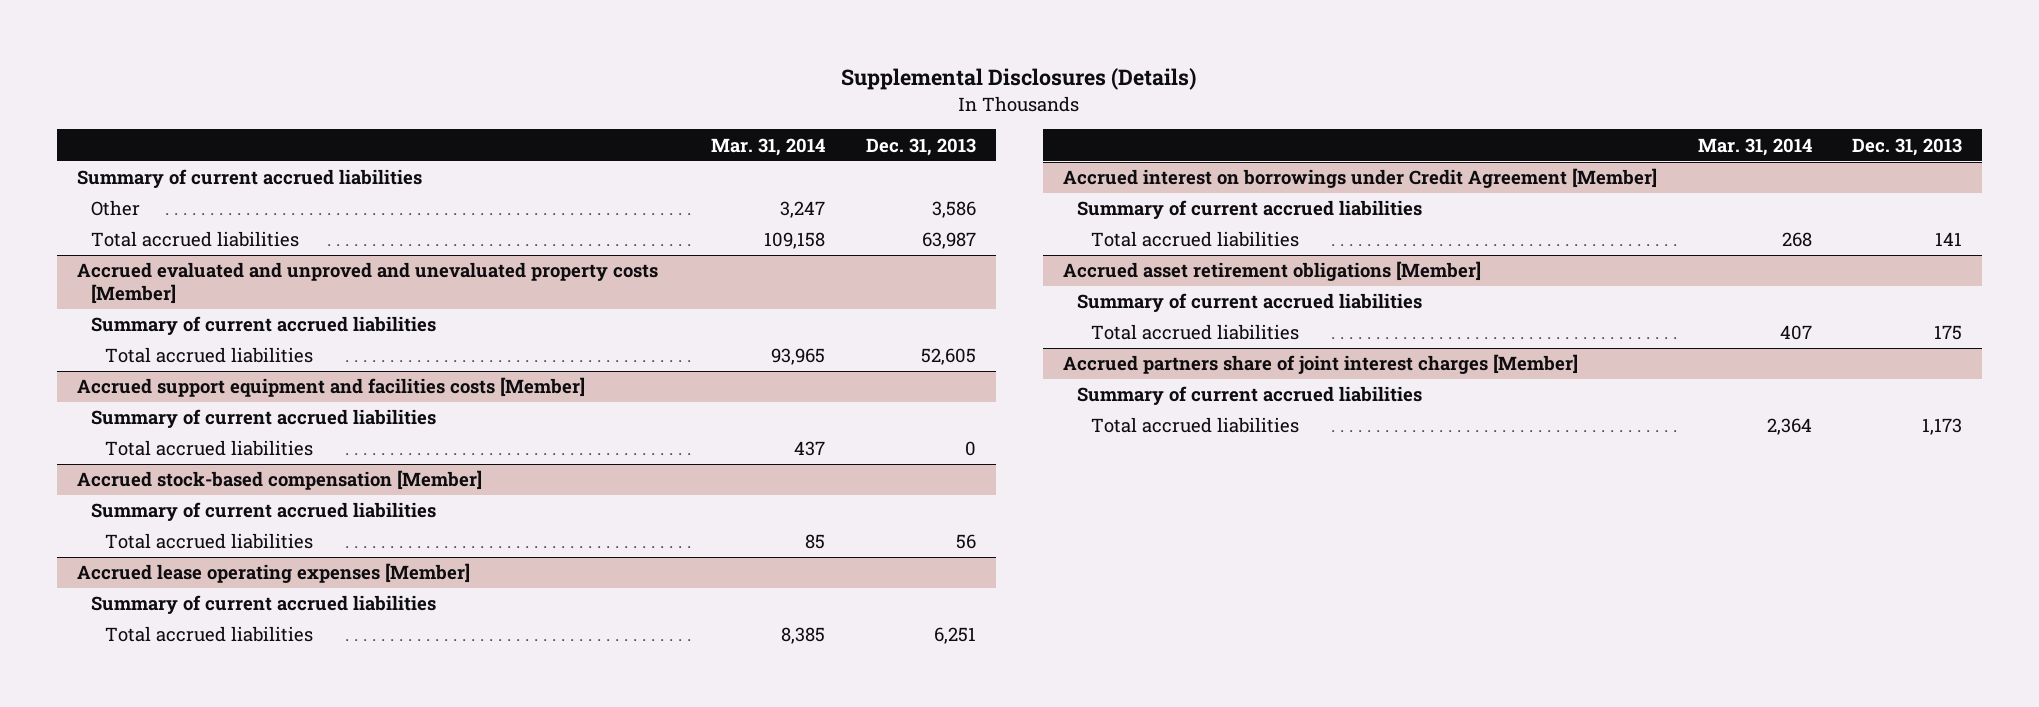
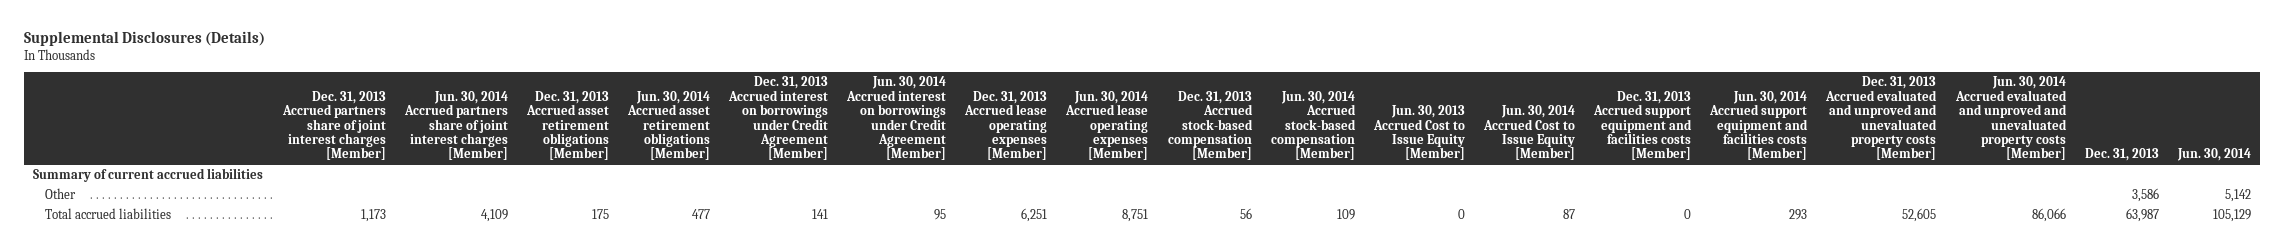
[711,137,826,156] Mar. 31, 2014 -> none
none -> [281,90,386,161] Dec. 31, 2013 Accrued partners share of joint interest charges [Member]
none -> [403,90,508,161] Jun. 30, 2014 Accrued partners share of joint interest charges [Member]
none -> [525,90,609,161] Dec. 31, 2013 Accrued asset retirement obligations [Member]
none -> [626,90,710,161] Jun. 30, 2014 Accrued asset retirement obligations [Member]
none -> [728,76,829,161] Dec. 31, 2013 Accrued interest on borrowings under Credit Agreement [Member]
none -> [846,76,947,161] Jun. 30, 2014 Accrued interest on borrowings under Credit Agreement [Member]
none -> [964,90,1048,161] Dec. 31, 2013 Accrued lease operating expenses [Member]
none -> [1065,90,1149,161] Jun. 30, 2014 Accrued lease operating expenses [Member]
none -> [1167,90,1253,161] Dec. 31, 2013 Accrued stock-based compensation [Member]
none -> [1270,90,1356,161] Jun. 30, 2014 Accrued stock-based compensation [Member]
none -> [1372,105,1465,161] Jun. 30, 2013 Accrued Cost to Issue Equity [Member]
none -> [1483,105,1576,161] Jun. 30, 2014 Accrued Cost to Issue Equity [Member]
none -> [1593,90,1693,161] Dec. 31, 2013 Accrued support equipment and facilities costs [Member]
none -> [1709,90,1809,161] Jun. 30, 2014 Accrued support equipment and facilities costs [Member]
none -> [1825,76,1938,161] Dec. 31, 2013 Accrued evaluated and unproved and unevaluated property costs [Member]
none -> [1954,76,2067,161] Jun. 30, 2014 Accrued evaluated and unproved and unevaluated property costs [Member]
none -> [2176,148,2251,162] Jun. 30, 2014
[76,262,658,304] Accrued evaluated and unproved and unevaluated property costs [Member] -> none
[90,316,436,336] Summary of current accrued liabilities -> none
[104,347,313,364] Total accrued liabilities -> none
[76,377,585,398] Accrued support equipment and facilities costs [Member] -> none
[90,409,436,429] Summary of current accrued liabilities -> none
[104,440,313,457] Total accrued liabilities -> none
[76,470,482,491] Accrued stock-based compensation [Member] -> none
[90,502,436,522] Summary of current accrued liabilities -> none
[104,533,313,550] Total accrued liabilities -> none
[76,563,470,584] Accrued lease operating expenses [Member] -> none
[90,595,436,615] Summary of current accrued liabilities -> none
[104,626,313,643] Total accrued liabilities -> none
[1063,168,1658,189] Accrued interest on borrowings under Credit Agreement [Member] -> none
[1076,200,1422,220] Summary of current accrued liabilities -> none
[1090,231,1299,248] Total accrued liabilities -> none
[1063,261,1482,282] Accrued asset retirement obligations [Member] -> none
[1076,293,1422,313] Summary of current accrued liabilities -> none
[1090,324,1299,341] Total accrued liabilities -> none
[1063,354,1579,375] Accrued partners share of joint interest charges [Member] -> none
[1076,386,1422,406] Summary of current accrued liabilities -> none
[1090,417,1299,434] Total accrued liabilities -> none

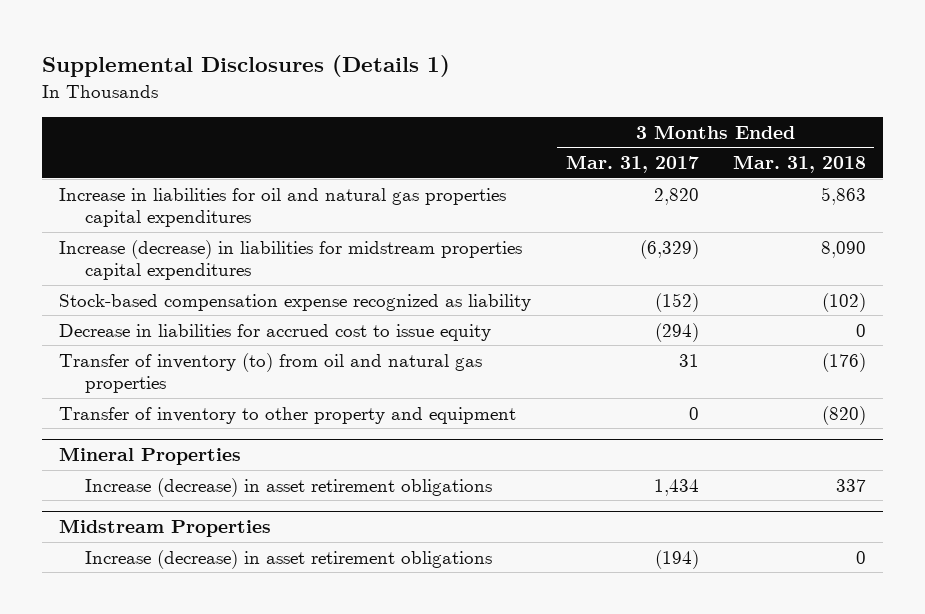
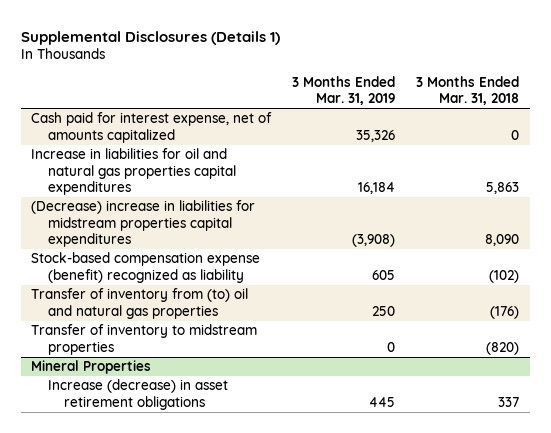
[565,155,699,174] Mar. 31, 2017 -> none
none -> [292,76,396,106] 3 Months Ended Mar. 31, 2019
none -> [31,112,273,143] Cash paid for interest expense, net of amounts capitalized
[59,323,492,341] Decrease in liabilities for accrued cost to issue equity -> none
[59,239,523,281] Increase (decrease) in liabilities for midstream properties capital expenditures -> [31,200,256,248] (Decrease) increase in liabilities for midstream properties capital expenditures
[59,293,532,311] Stock-based compensation expense recognized as liability -> [31,252,261,283] Stock-based compensation expense (benefit) recognized as liability
[59,352,483,394] Transfer of inventory (to) from oil and natural gas properties -> [31,288,249,319] Transfer of inventory from (to) oil and natural gas properties
[59,406,517,424] Transfer of inventory to other property and equipment -> [31,324,258,355] Transfer of inventory to midstream properties
[59,519,272,538] Midstream Properties -> none
[84,549,492,569] Increase (decrease) in asset retirement obligations -> none

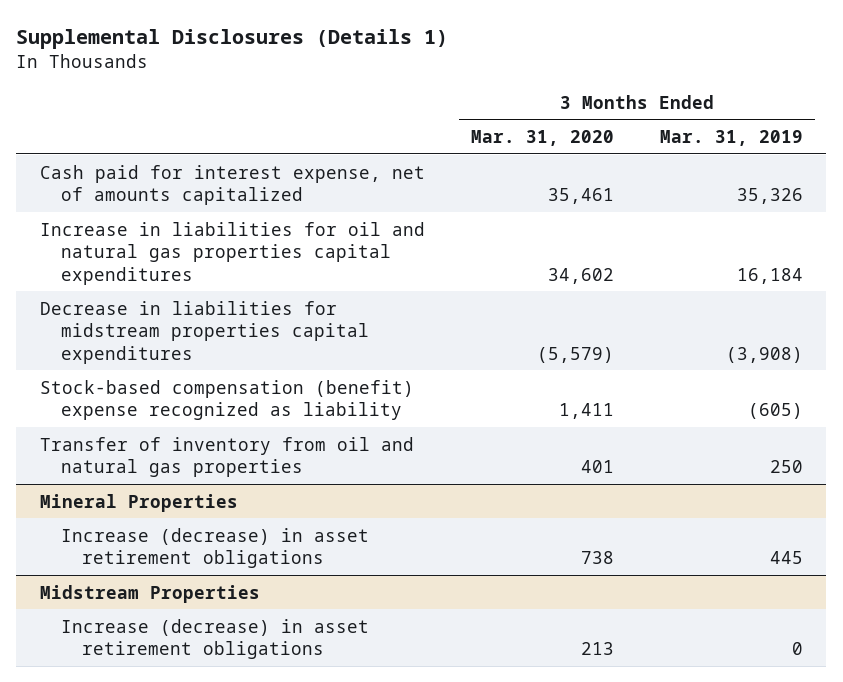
[416,76,520,106] 3 Months Ended Mar. 31, 2018 -> none
none -> [470,130,614,147] Mar. 31, 2020
[31,324,258,355] Transfer of inventory to midstream properties -> none
[31,200,256,248] (Decrease) increase in liabilities for midstream properties capital expenditures -> [39,300,369,364] Decrease in liabilities for midstream properties capital expenditures
[31,252,261,283] Stock-based compensation expense (benefit) recognized as liability -> [39,379,414,421] Stock-based compensation (benefit) expense recognized as liability
[372,269,396,280] 605 -> [748,403,804,420] (605)
[31,288,249,319] Transfer of inventory from (to) oil and natural gas properties -> [39,436,414,478] Transfer of inventory from oil and natural gas properties
none -> [39,584,260,603] Midstream Properties
none -> [60,618,369,660] Increase (decrease) in asset retirement obligations

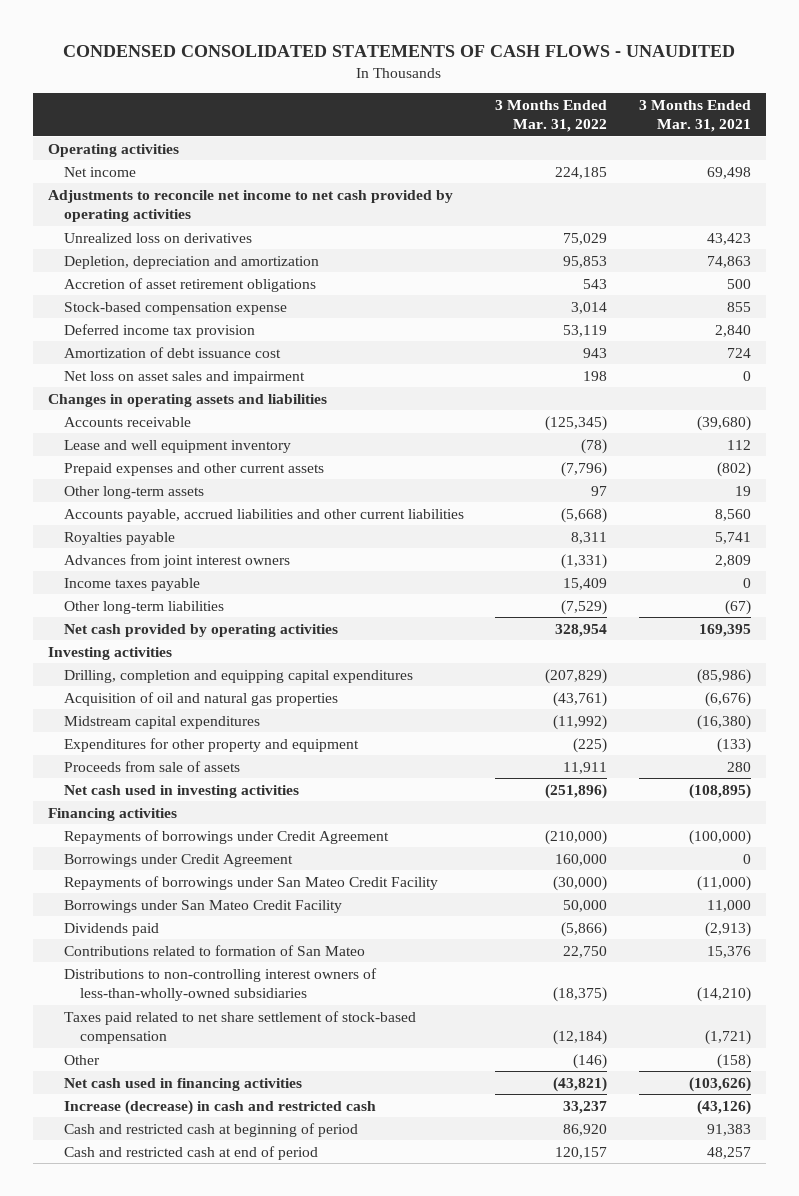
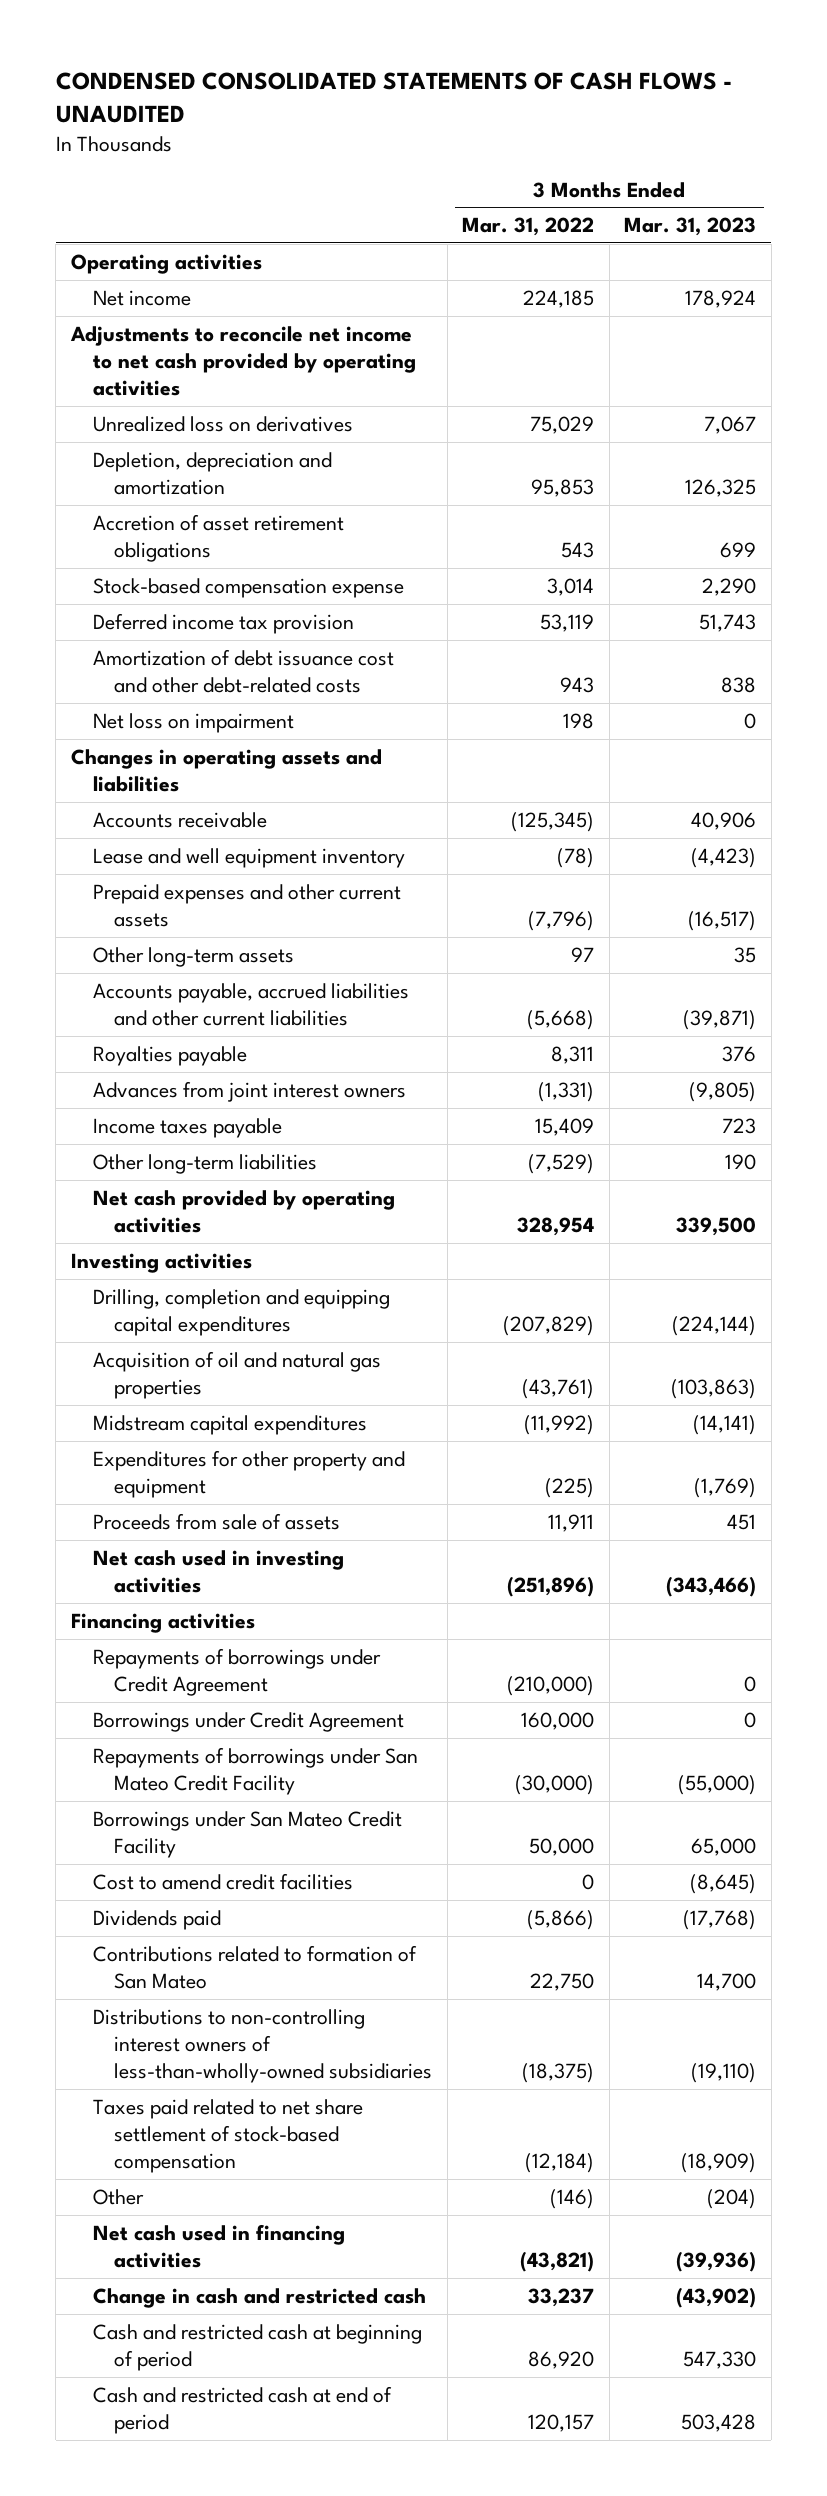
[638,99,751,133] 3 Months Ended Mar. 31, 2021 -> none
none -> [624,217,757,237] Mar. 31, 2023
[64,346,282,358] Amortization of debt issuance cost -> [92,648,394,693] Amortization of debt issuance cost and other debt-related costs
[64,370,306,384] Net loss on asset sales and impairment -> [92,712,294,733] Net loss on impairment
none -> [92,1872,353,1890] Cost to amend credit facilities
[64,1099,377,1115] Increase (decrease) in cash and restricted cash -> [92,2287,426,2308] Change in cash and restricted cash

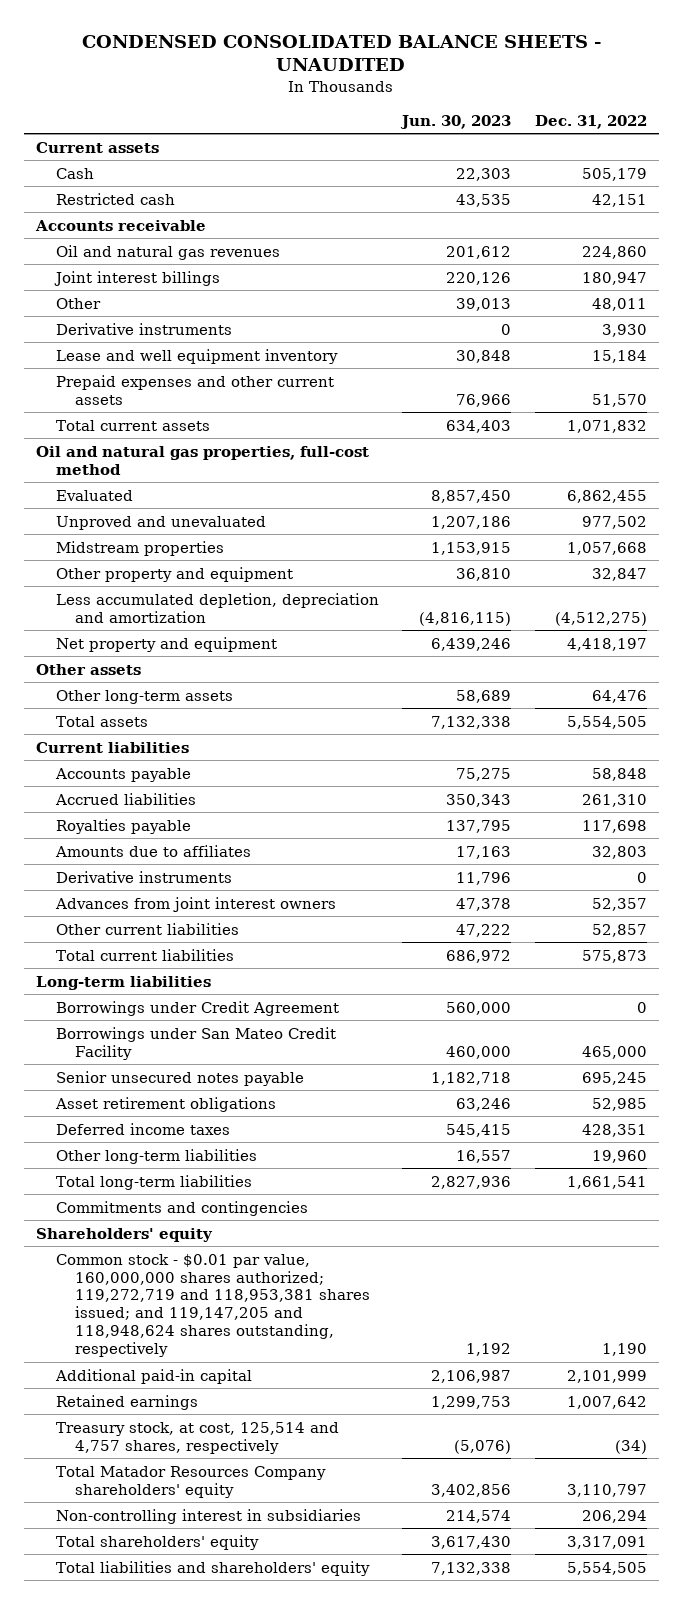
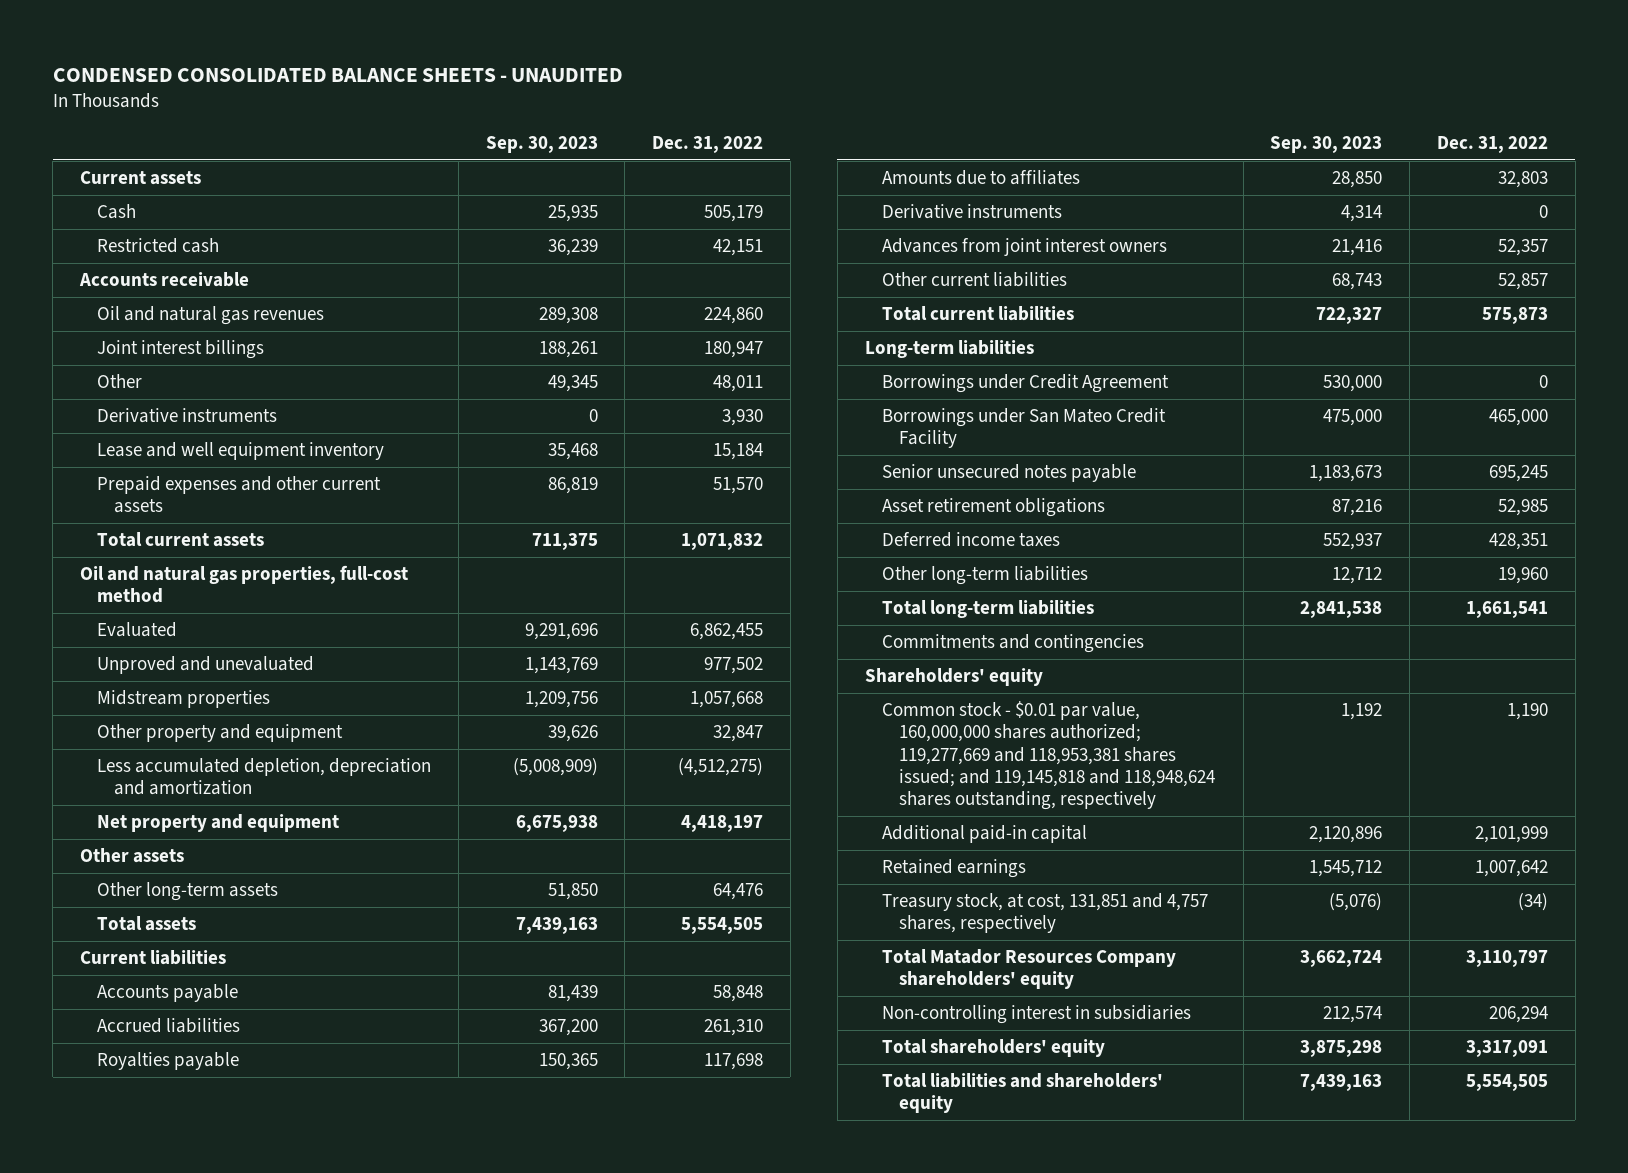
[400,114,512,129] Jun. 30, 2023 -> none
none -> [485,135,598,153] Sep. 30, 2023
[55,1253,371,1358] Common stock - $0.01 par value, 160,000,000 shares authorized; 119,272,719 and 118,953,381 shares issued; and 119,147,205 and 118,948,624 shares outstanding, respectively -> [881,701,1215,811] Common stock - $0.01 par value, 160,000,000 shares authorized; 119,277,669 and 118,953,381 shares issued; and 119,145,818 and 118,948,624 shares outstanding, respectively
[55,1421,339,1454] Treasury stock, at cost, 125,514 and 4,757 shares, respectively -> [881,893,1208,934] Treasury stock, at cost, 131,851 and 4,757 shares, respectively

